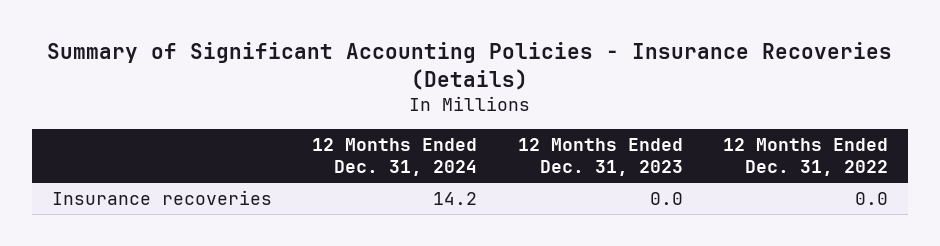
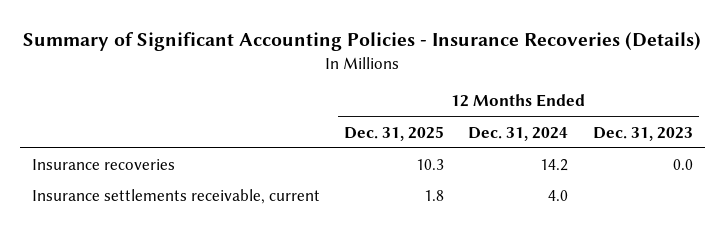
[723,138,889,177] 12 Months Ended Dec. 31, 2022 -> none
none -> [344,125,445,141] Dec. 31, 2025
none -> [32,189,321,205] Insurance settlements receivable, current

